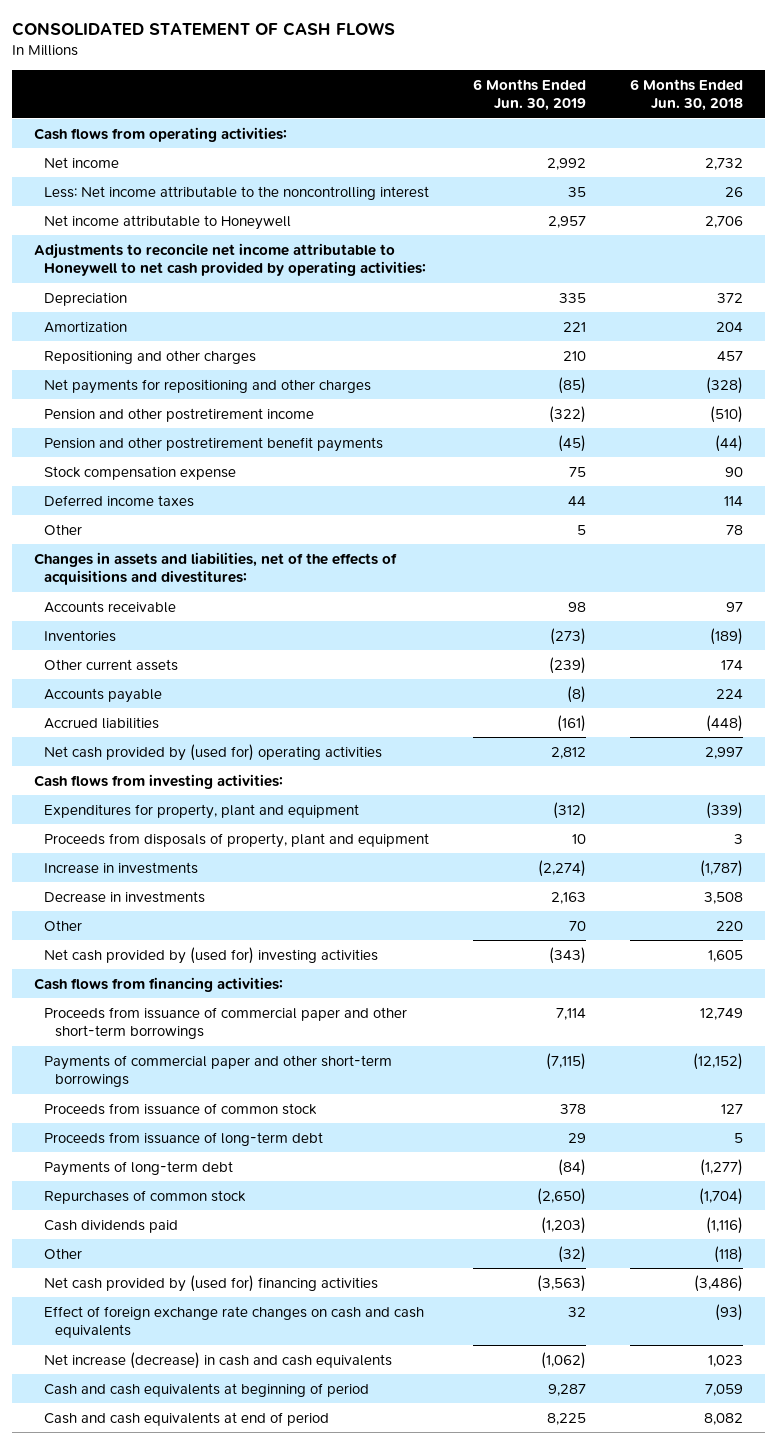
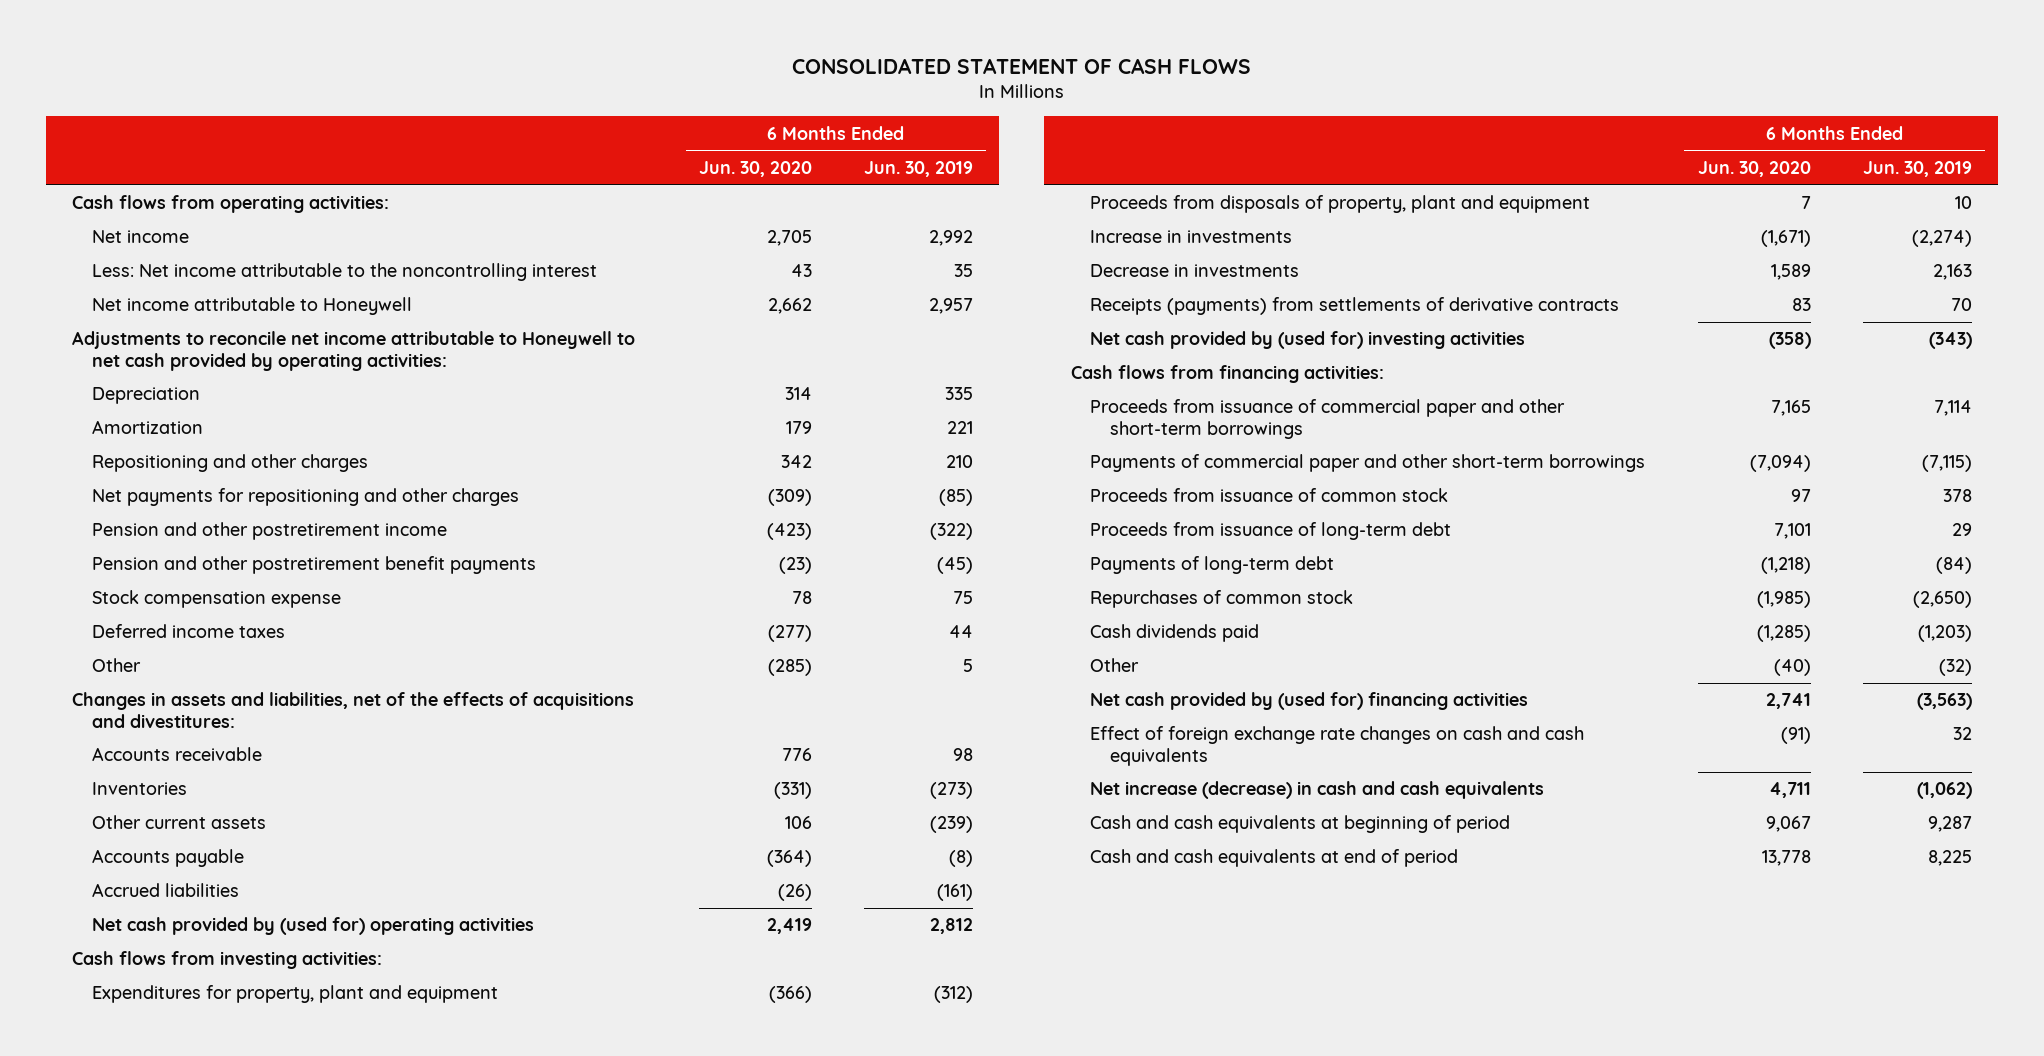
[629,78,743,112] 6 Months Ended Jun. 30, 2018 -> none
none -> [698,160,812,177] Jun. 30, 2020
[44,919,83,931] Other -> none
none -> [1090,297,1620,316] Receipts (payments) from settlements of derivative contracts

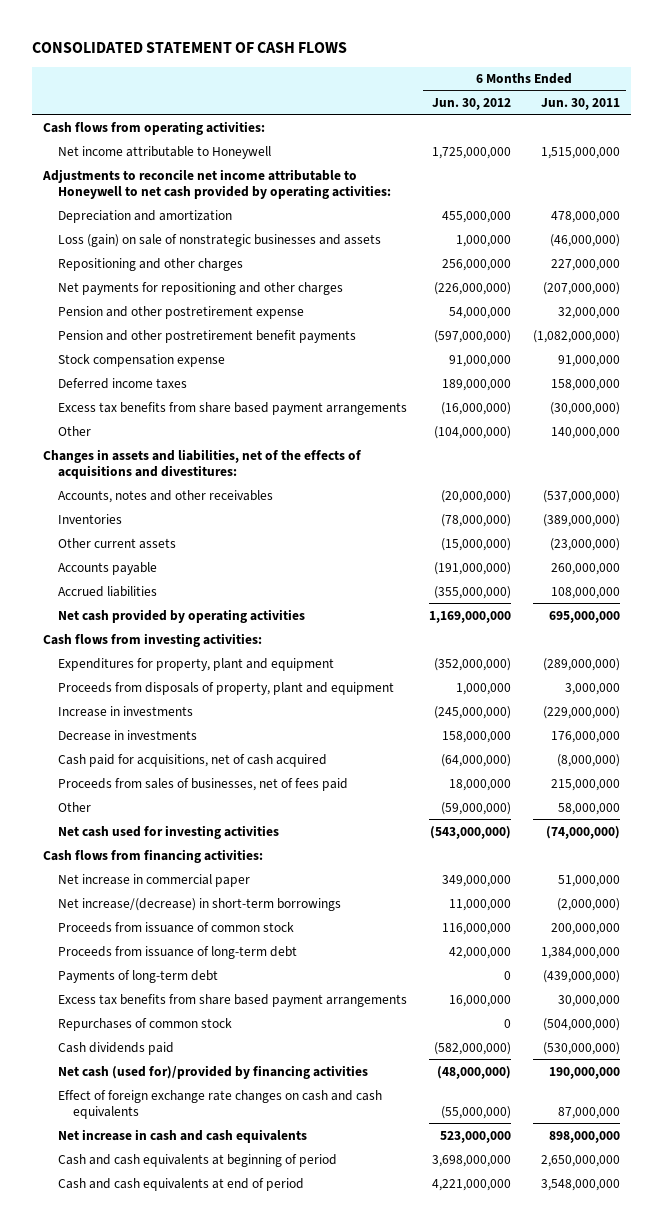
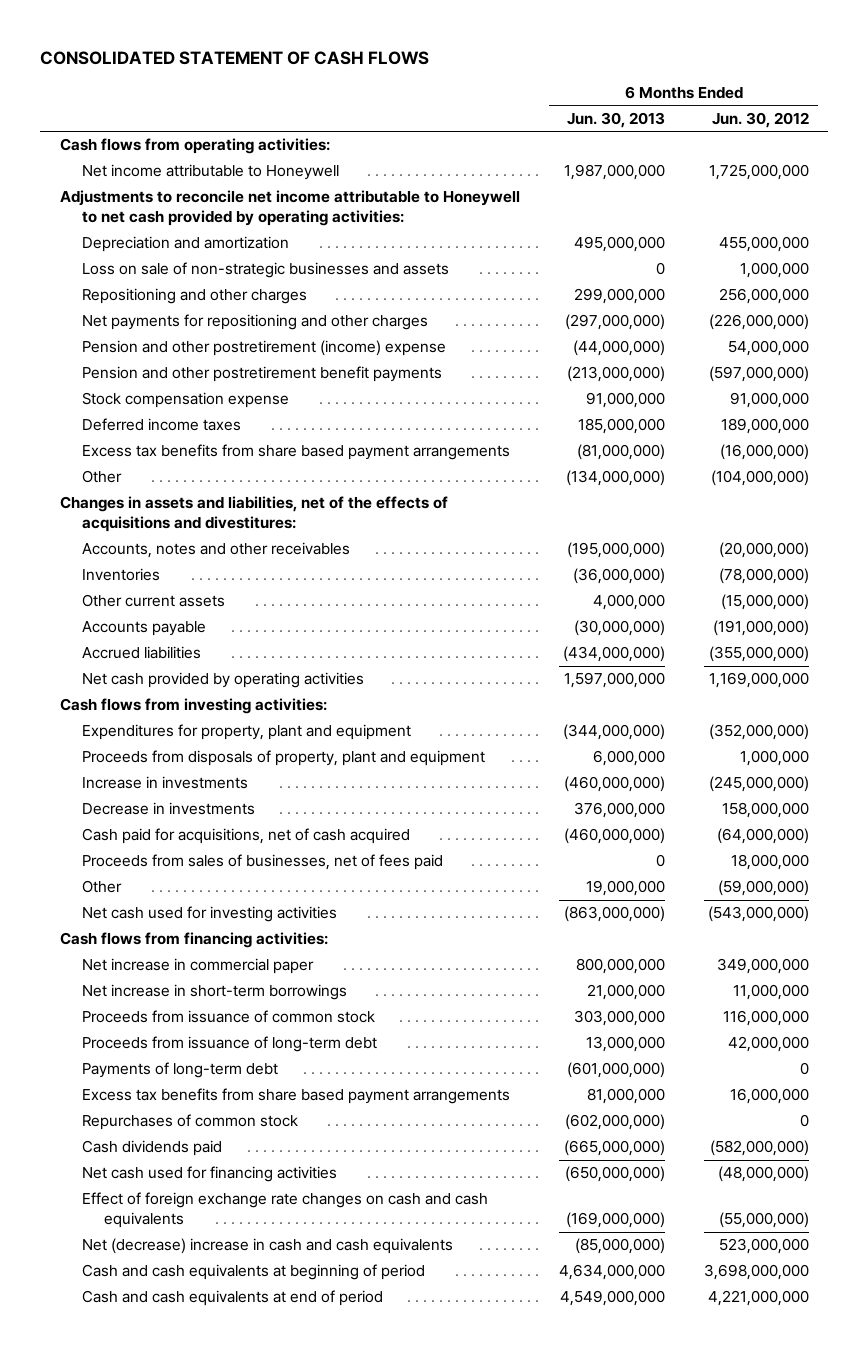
[540,98,620,111] Jun. 30, 2011 -> none
none -> [566,111,665,128] Jun. 30, 2013
[57,233,381,247] Loss (gain) on sale of nonstrategic businesses and assets -> [81,262,449,279] Loss on sale of non-strategic businesses and assets
[57,305,304,319] Pension and other postretirement expense -> [81,340,446,357] Pension and other postretirement (income) expense
[57,897,341,911] Net increase/(decrease) in short-term borrowings -> [81,984,347,1001] Net increase in short-term borrowings
[57,1064,368,1079] Net cash (used for)/provided by financing activities -> [81,1166,337,1183] Net cash used for financing activities
[57,1128,307,1143] Net increase in cash and cash equivalents -> [81,1238,453,1255] Net (decrease) increase in cash and cash equivalents

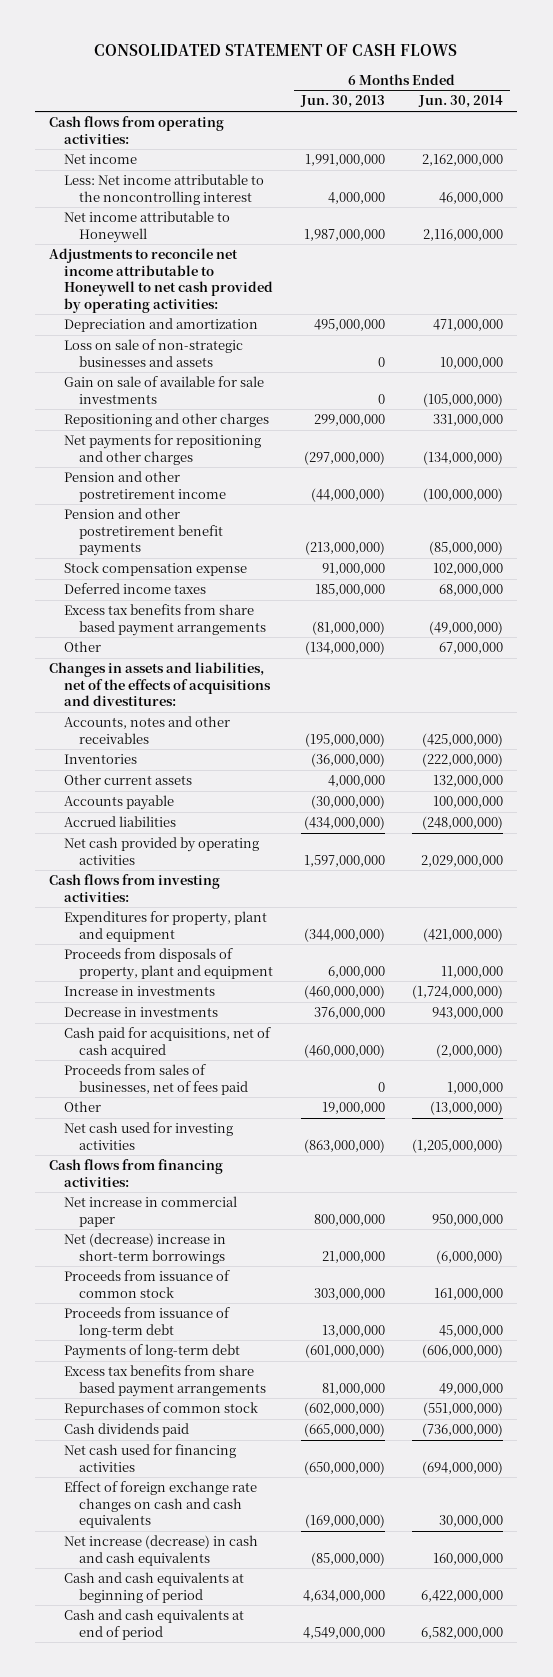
[711,111,809,128] Jun. 30, 2012 -> none
none -> [418,95,504,109] Jun. 30, 2014
none -> [64,154,138,165] Net income
none -> [64,174,265,205] Less: Net income attributable to the noncontrolling interest
none -> [64,376,265,404] Gain on sale of available for sale investments
[81,340,446,357] Pension and other postretirement (income) expense -> [64,471,227,502] Pension and other postretirement income
[81,984,347,1001] Net increase in short-term borrowings -> [64,1233,227,1264] Net (decrease) increase in short-term borrowings
[81,1238,453,1255] Net (decrease) increase in cash and cash equivalents -> [64,1535,259,1566] Net increase (decrease) in cash and cash equivalents

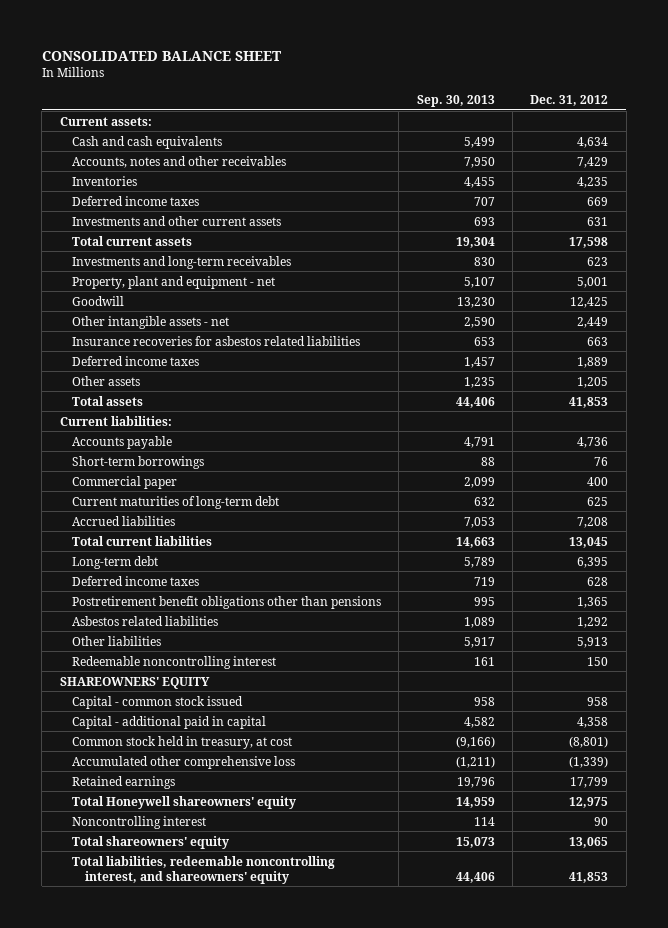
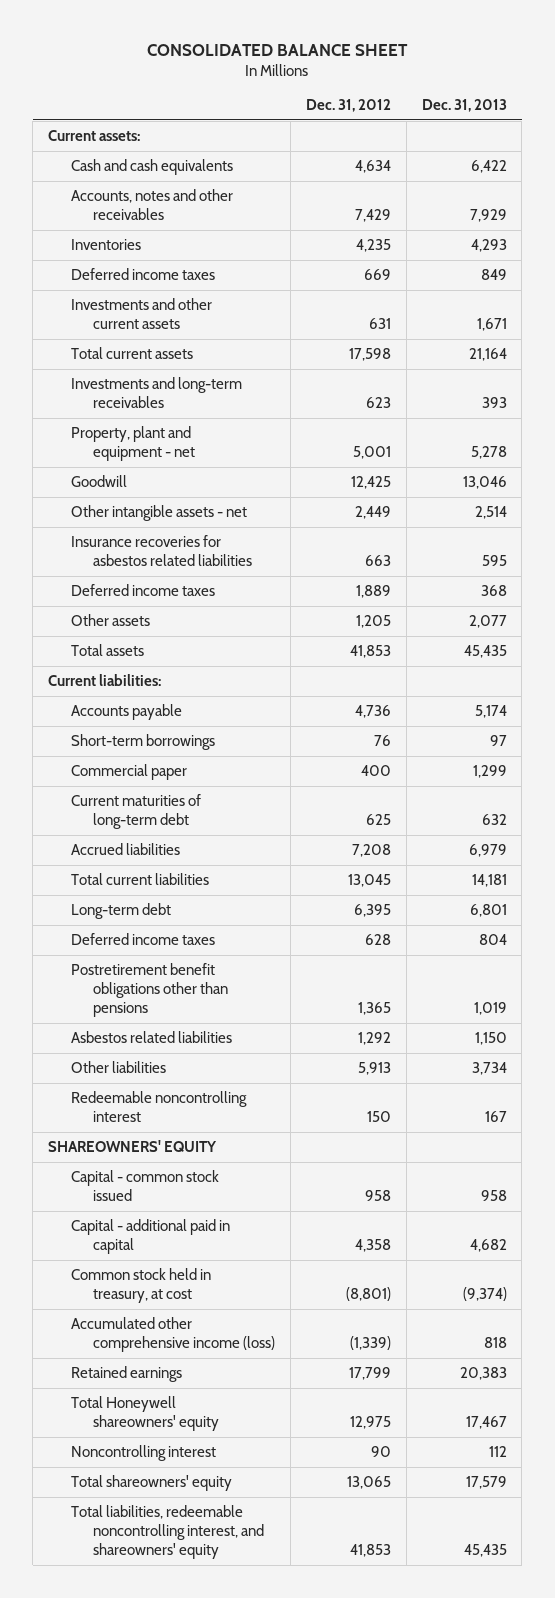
[416,94,495,107] Sep. 30, 2013 -> none
none -> [421,99,507,113] Dec. 31, 2013
[72,755,296,769] Accumulated other comprehensive loss -> [70,1316,276,1353] Accumulated other comprehensive income (loss)

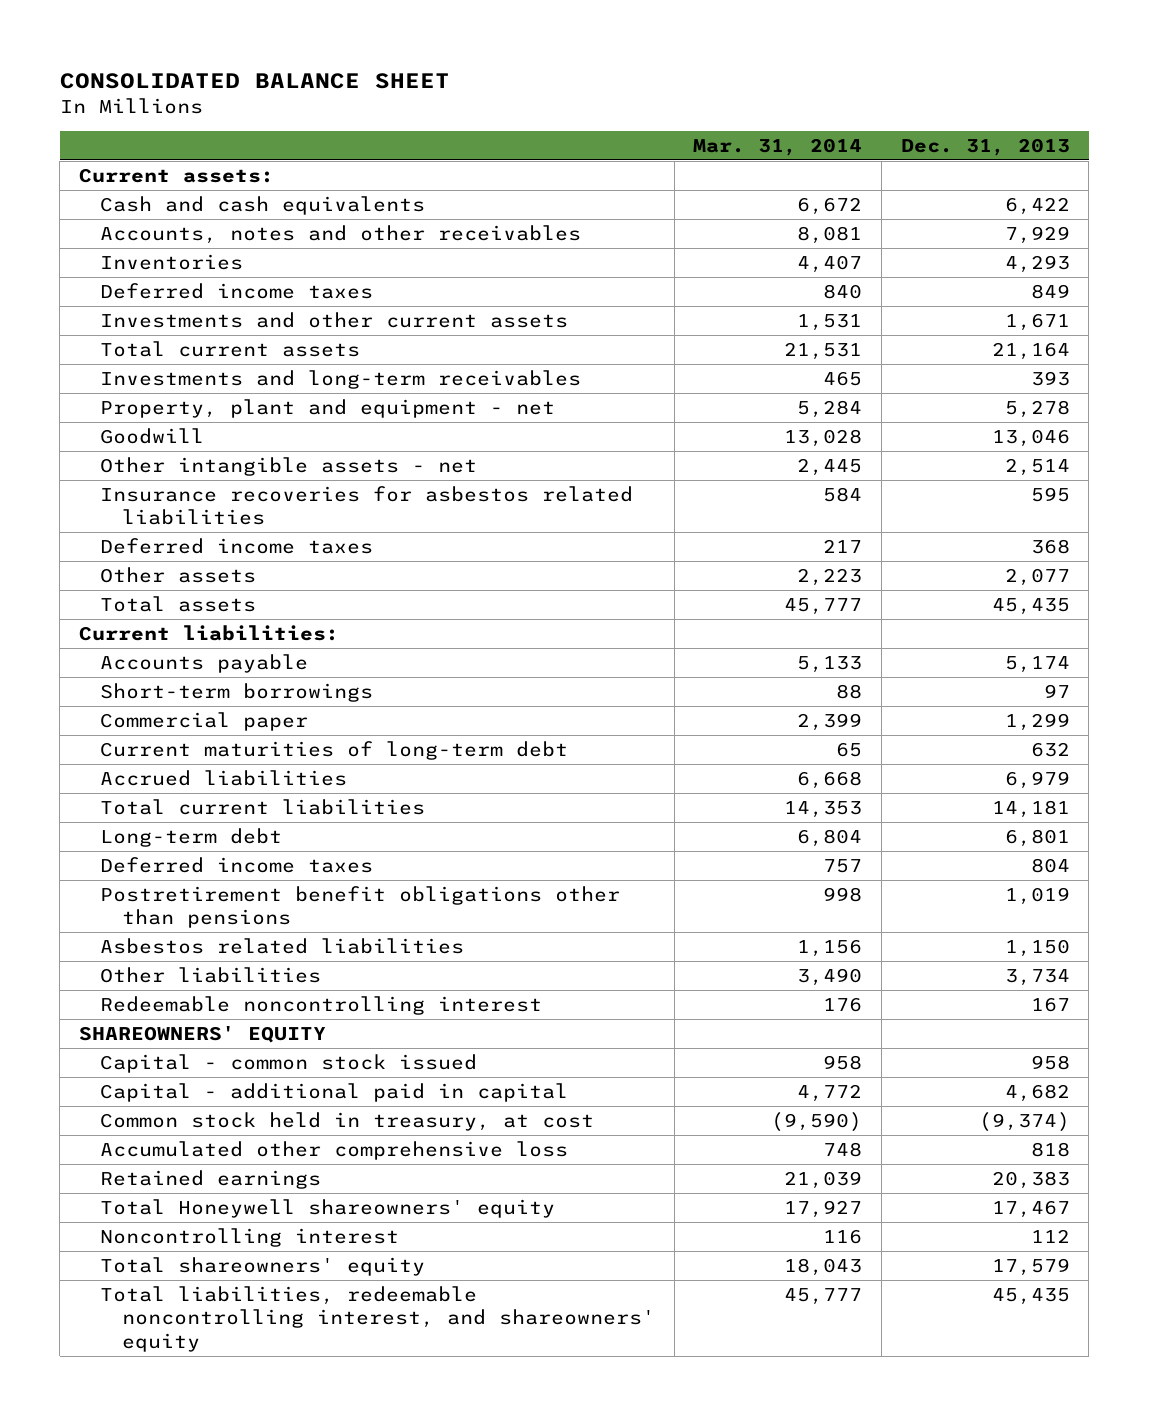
[305,99,391,113] Dec. 31, 2012 -> none
none -> [693,137,863,156] Mar. 31, 2014
[70,1316,276,1353] Accumulated other comprehensive income (loss) -> [100,1140,569,1160] Accumulated other comprehensive loss

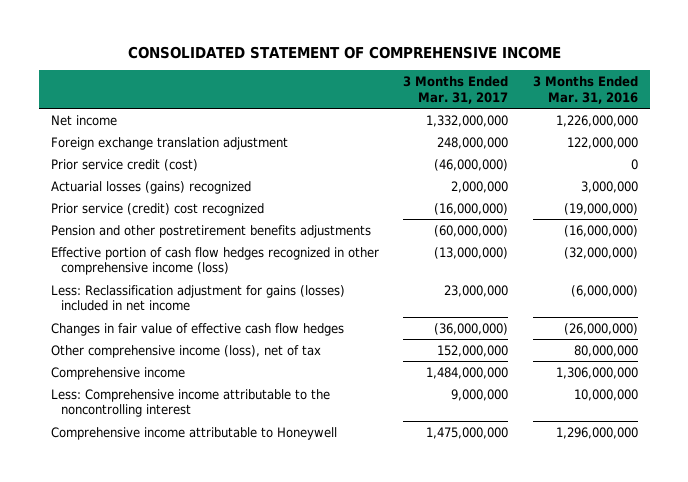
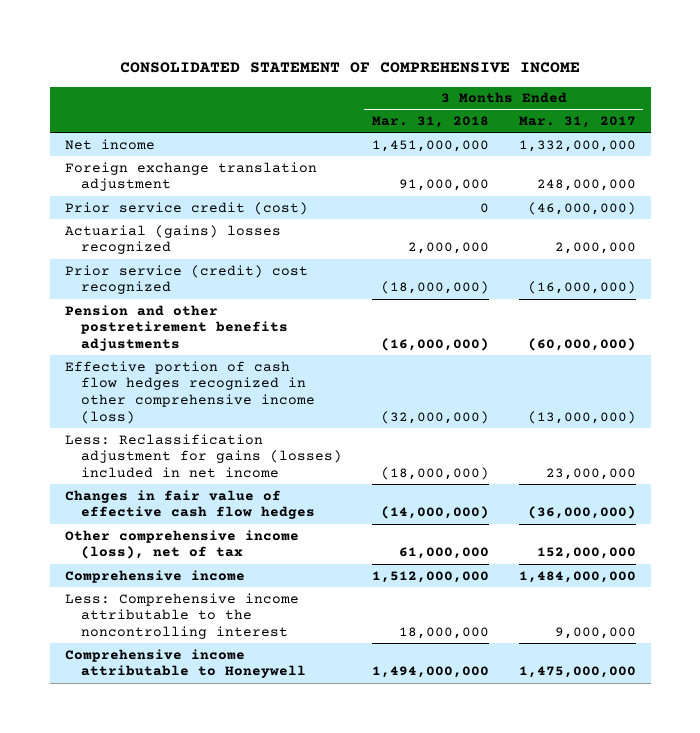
[532,75,638,104] 3 Months Ended Mar. 31, 2016 -> none
none -> [371,116,489,129] Mar. 31, 2018
[50,180,251,194] Actuarial losses (gains) recognized -> [64,224,281,255] Actuarial (gains) losses recognized

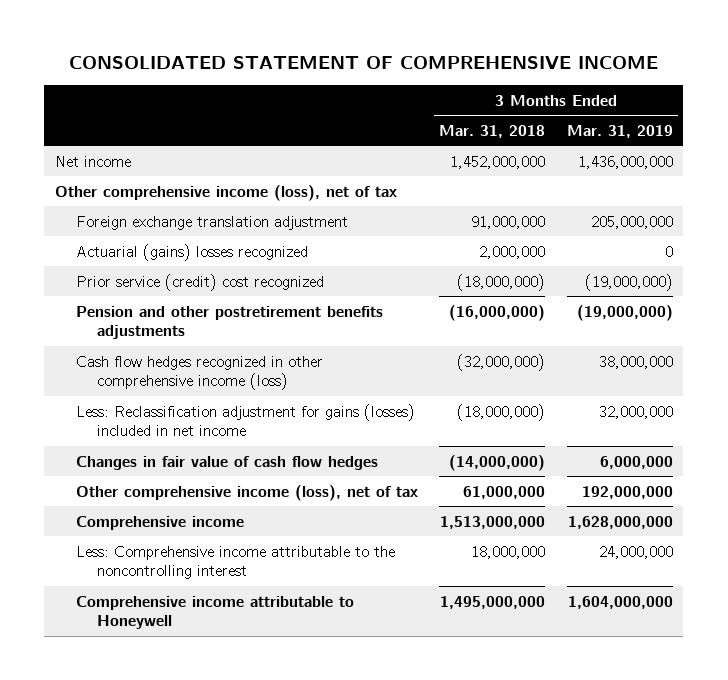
[518,116,636,129] Mar. 31, 2017 -> none
none -> [566,124,673,138] Mar. 31, 2019
[371,139,489,152] 1,451,000,000 -> [450,155,546,169] 1,452,000,000
none -> [54,184,397,201] Other comprehensive income (loss), net of tax
[64,201,308,215] Prior service credit (cost) -> none
[64,360,315,424] Effective portion of cash flow hedges recognized in other comprehensive income (loss) -> [75,355,323,391] Cash flow hedges recognized in other comprehensive income (loss)
[64,489,315,520] Changes in fair value of effective cash flow hedges -> [75,455,378,470] Changes in fair value of cash flow hedges
[371,570,489,583] 1,512,000,000 -> [440,515,546,529] 1,513,000,000
[371,666,489,679] 1,494,000,000 -> [440,595,546,609] 1,495,000,000

